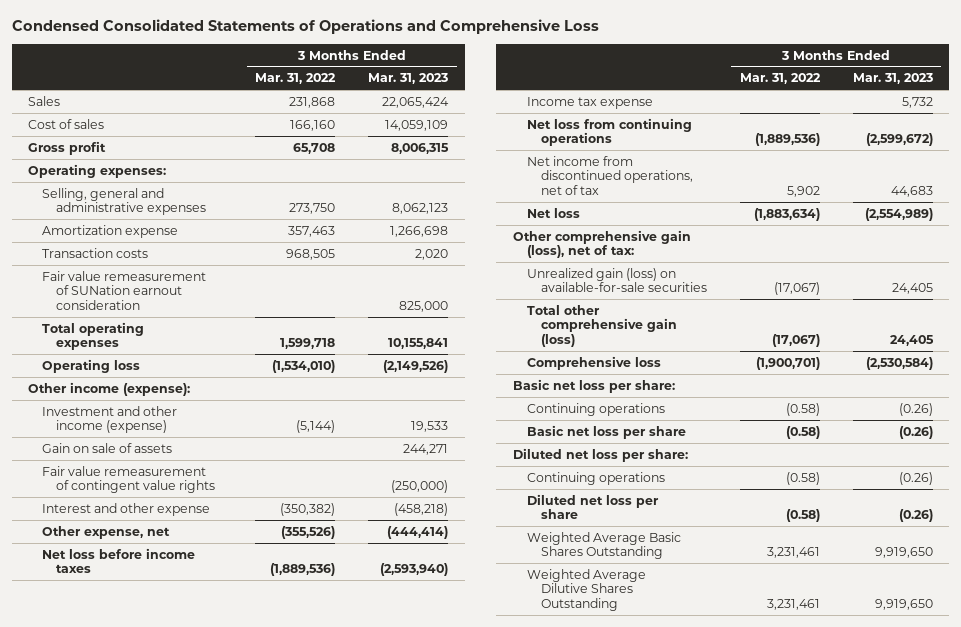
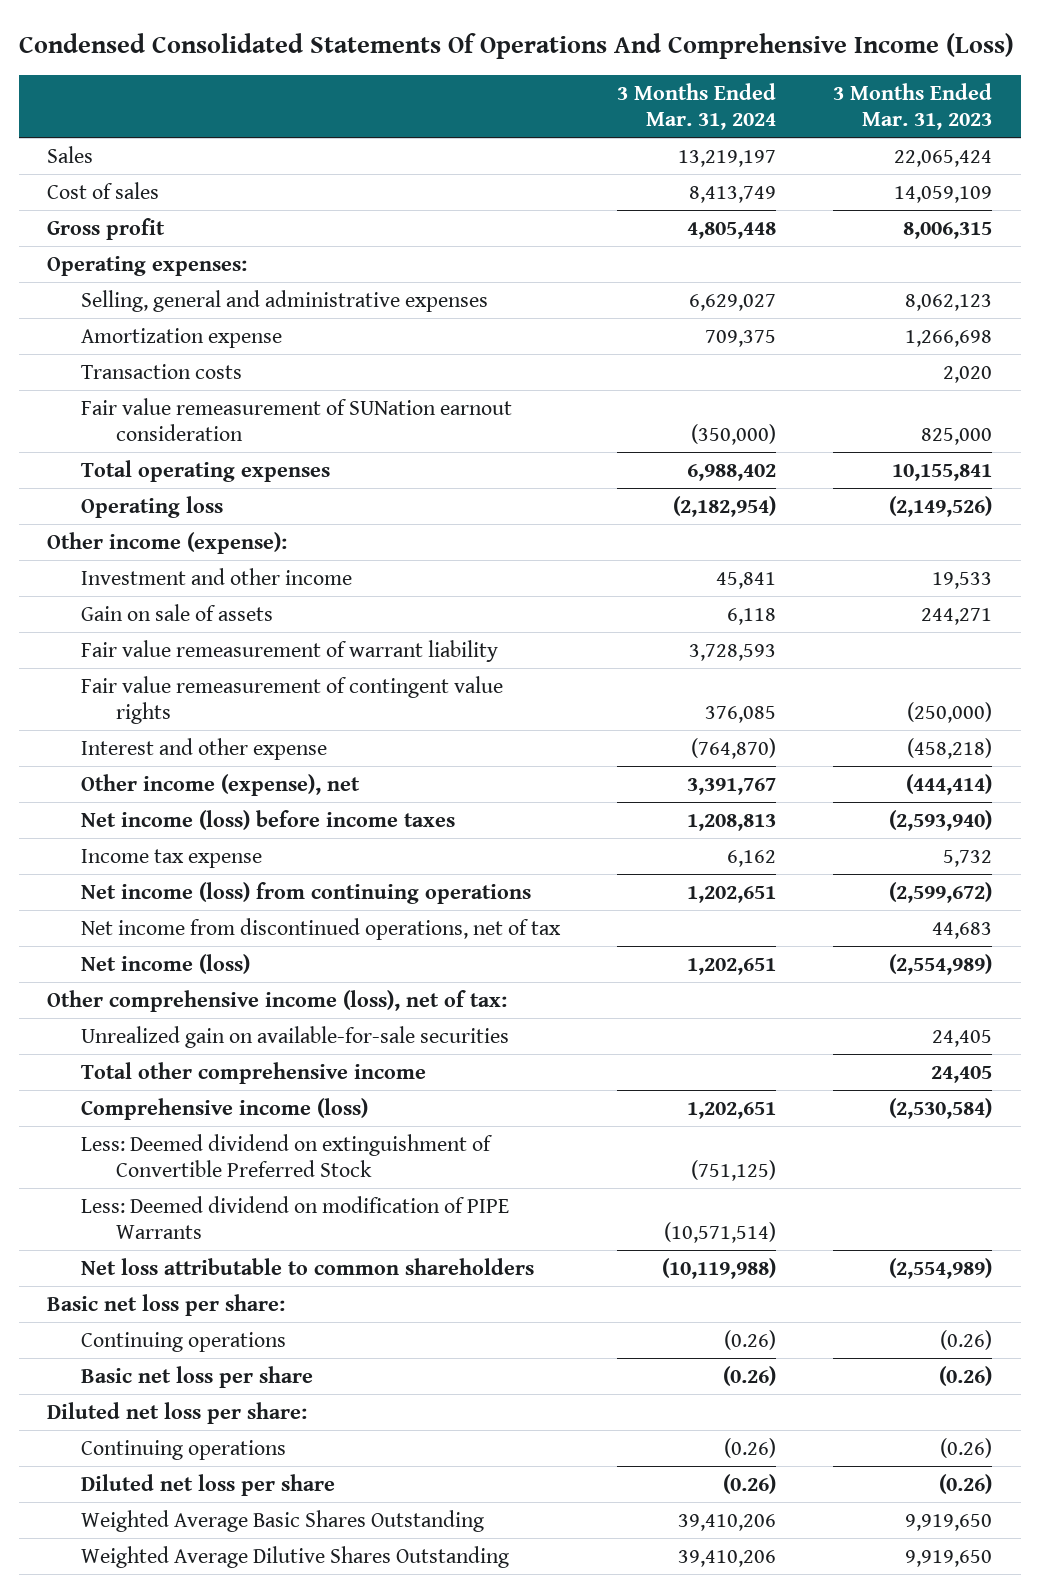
[11,19,599,35] Condensed Consolidated Statements of Operations and Comprehensive Loss -> [18,32,1014,59] Condensed Consolidated Statements Of Operations And Comprehensive Income (Loss)
[255,73,337,85] Mar. 31, 2022 -> none
none -> [617,82,777,131] 3 Months Ended Mar. 31, 2024
[42,405,178,434] Investment and other income (expense) -> [81,567,353,585] Investment and other income
none -> [81,639,499,662] Fair value remeasurement of warrant liability
[42,525,171,539] Other expense, net -> [81,773,361,796] Other income (expense), net
[42,547,196,574] Net loss before income taxes -> [81,809,456,830] Net income (loss) before income taxes
[526,117,692,147] Net loss from continuing operations -> [81,881,532,904] Net income (loss) from continuing operations
[526,207,580,218] Net loss -> [81,953,251,974] Net income (loss)
[512,229,691,259] Other comprehensive gain (loss), net of tax: -> [47,989,508,1012] Other comprehensive income (loss), net of tax:
[526,267,707,293] Unrealized gain (loss) on available-for-sale securities -> [81,1025,510,1048] Unrealized gain on available-for-sale securities
[526,304,677,347] Total other comprehensive gain (loss) -> [81,1061,427,1084] Total other comprehensive income
[526,355,661,370] Comprehensive loss -> [81,1097,369,1120] Comprehensive income (loss)
none -> [81,1133,494,1178] Less: Deemed dividend on extinguishment of Convertible Preferred Stock
none -> [81,1195,510,1240] Less: Deemed dividend on modification of PIPE Warrants
none -> [81,1257,535,1275] Net loss attributable to common shareholders

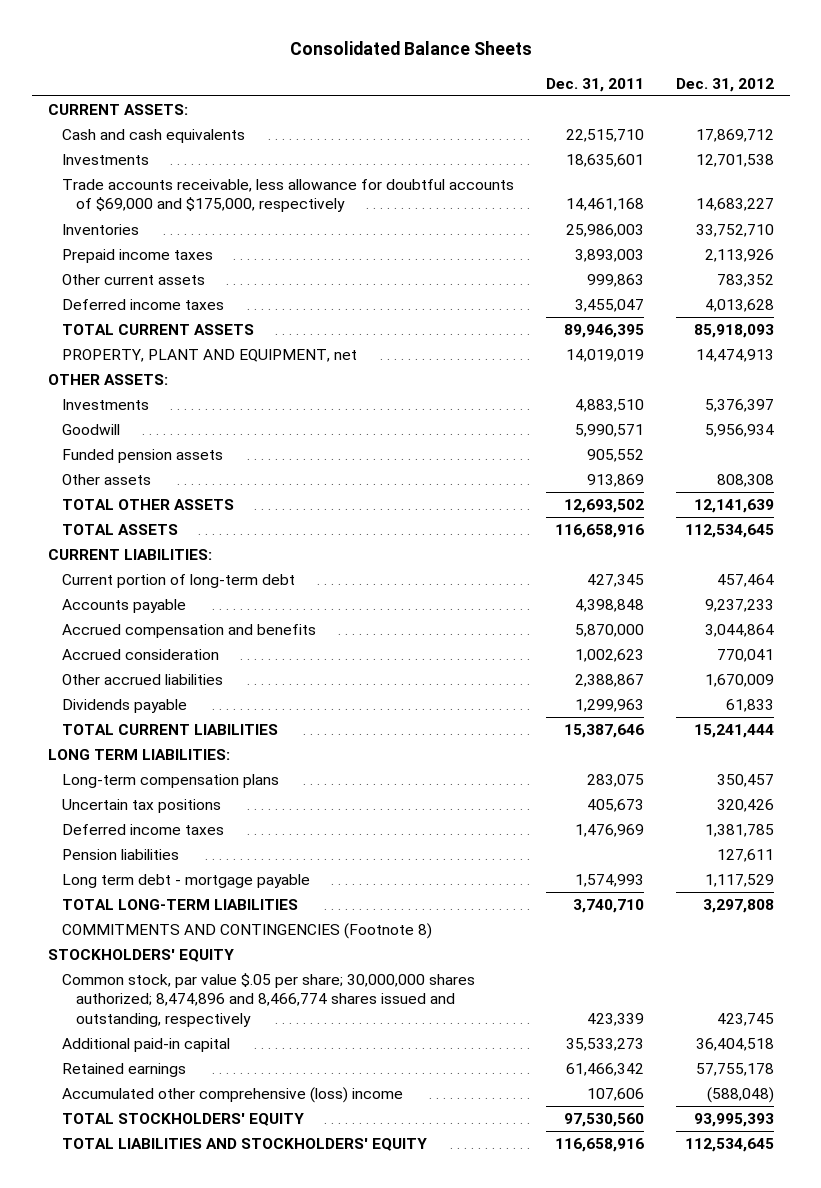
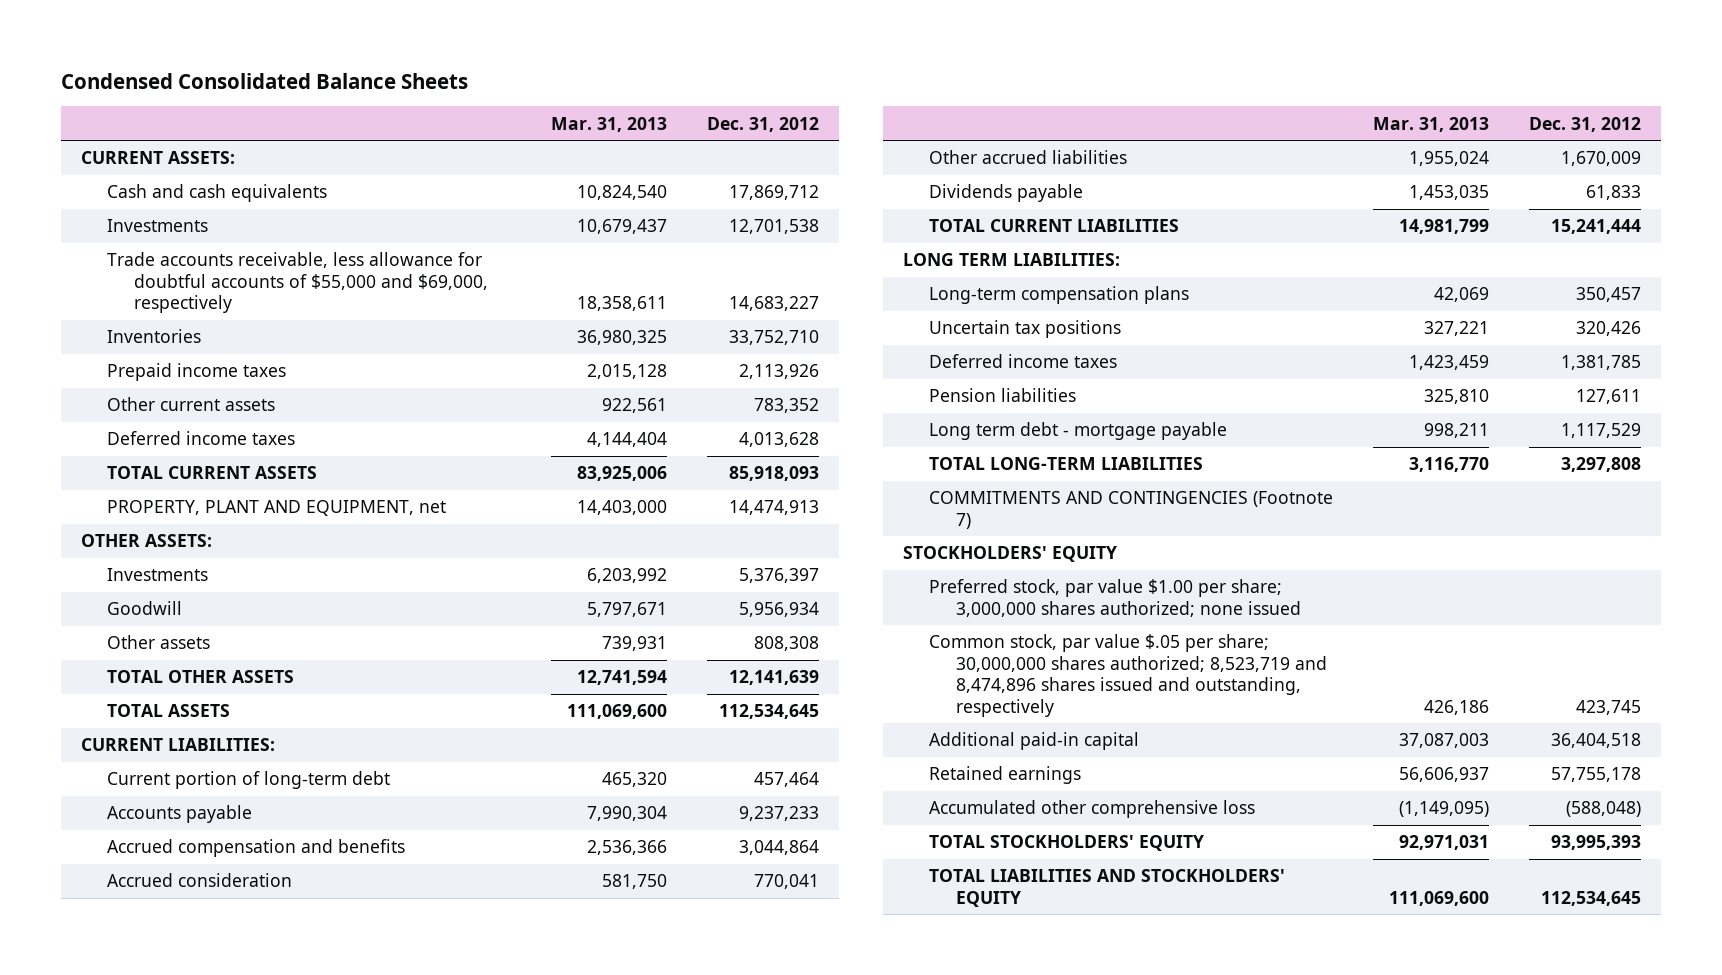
[289,41,532,56] Consolidated Balance Sheets -> [61,72,469,89] Condensed Consolidated Balance Sheets
[545,77,644,92] Dec. 31, 2011 -> none
none -> [551,116,668,132] Mar. 31, 2013
[61,178,514,213] Trade accounts receivable, less allowance for doubtful accounts of $69,000 and $175,000, respectively -> [107,252,488,314] Trade accounts receivable, less allowance for doubtful accounts of $55,000 and $69,000, respectively
[61,448,223,463] Funded pension assets -> none
[61,922,432,939] COMMITMENTS AND CONTINGENCIES (Footnote 8) -> [929,491,1334,529] COMMITMENTS AND CONTINGENCIES (Footnote 7)
none -> [929,579,1301,617] Preferred stock, par value $1.00 per share; 3,000,000 shares authorized; none issued
[61,972,475,1027] Common stock, par value $.05 per share; 30,000,000 shares authorized; 8,474,896 and 8,466,774 shares issued and outstanding, respectively -> [929,634,1327,717] Common stock, par value $.05 per share; 30,000,000 shares authorized; 8,523,719 and 8,474,896 shares issued and outstanding, respectively
[61,1086,403,1103] Accumulated other comprehensive (loss) income -> [929,800,1256,819] Accumulated other comprehensive loss

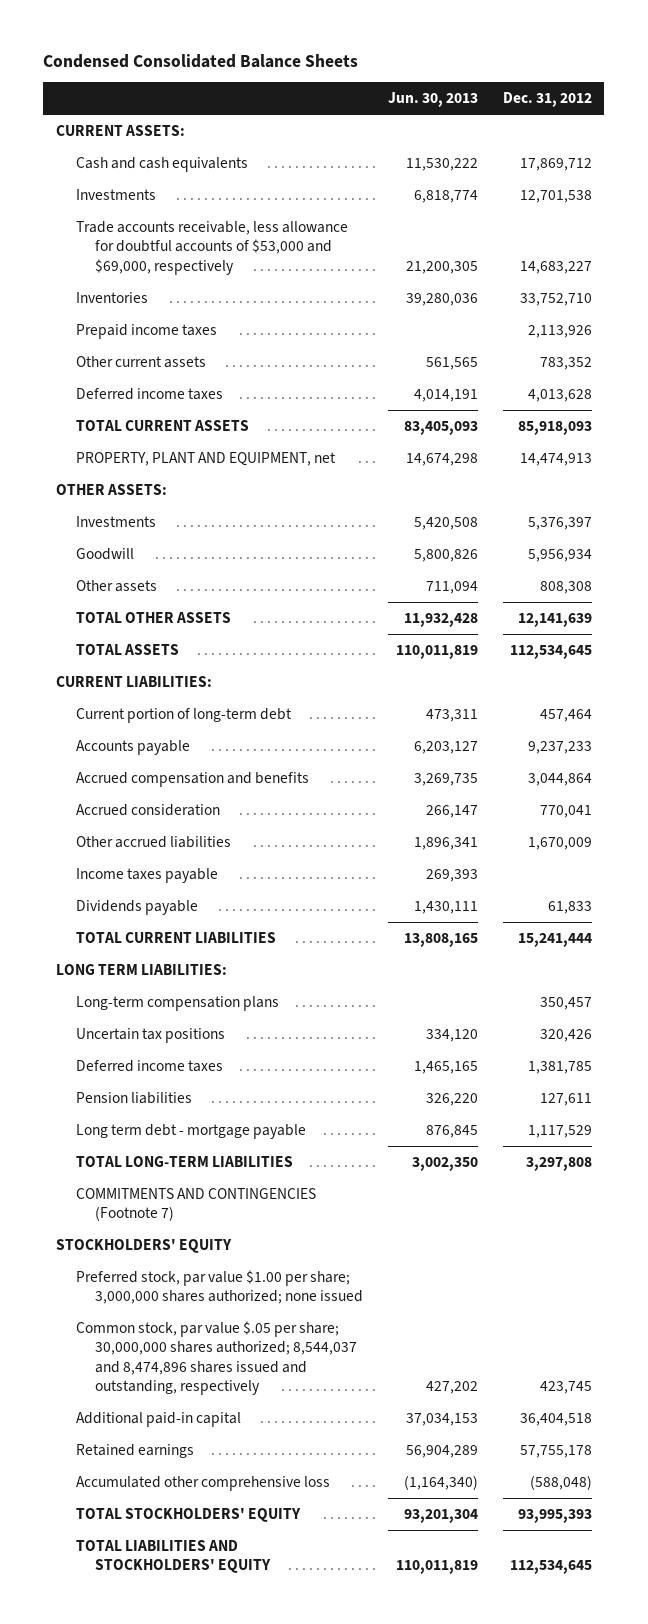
[551,116,668,132] Mar. 31, 2013 -> none
none -> [388,92,479,108] Jun. 30, 2013
[107,252,488,314] Trade accounts receivable, less allowance for doubtful accounts of $55,000 and $69,000, respectively -> [75,220,348,275] Trade accounts receivable, less allowance for doubtful accounts of $53,000 and $69,000, respectively
none -> [75,867,218,883] Income taxes payable
[929,634,1327,717] Common stock, par value $.05 per share; 30,000,000 shares authorized; 8,523,719 and 8,474,896 shares issued and outstanding, respectively -> [75,1320,358,1396] Common stock, par value $.05 per share; 30,000,000 shares authorized; 8,544,037 and 8,474,896 shares issued and outstanding, respectively

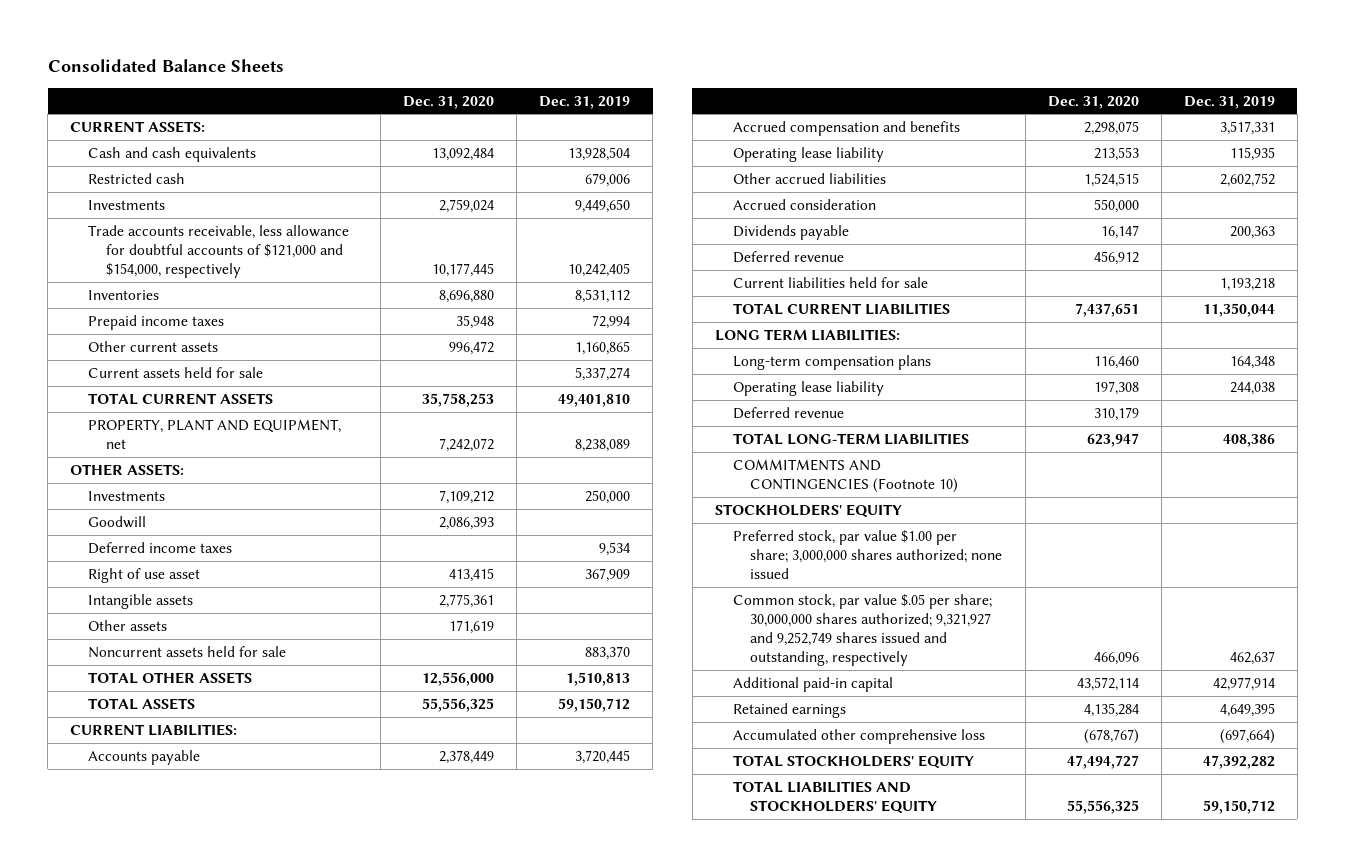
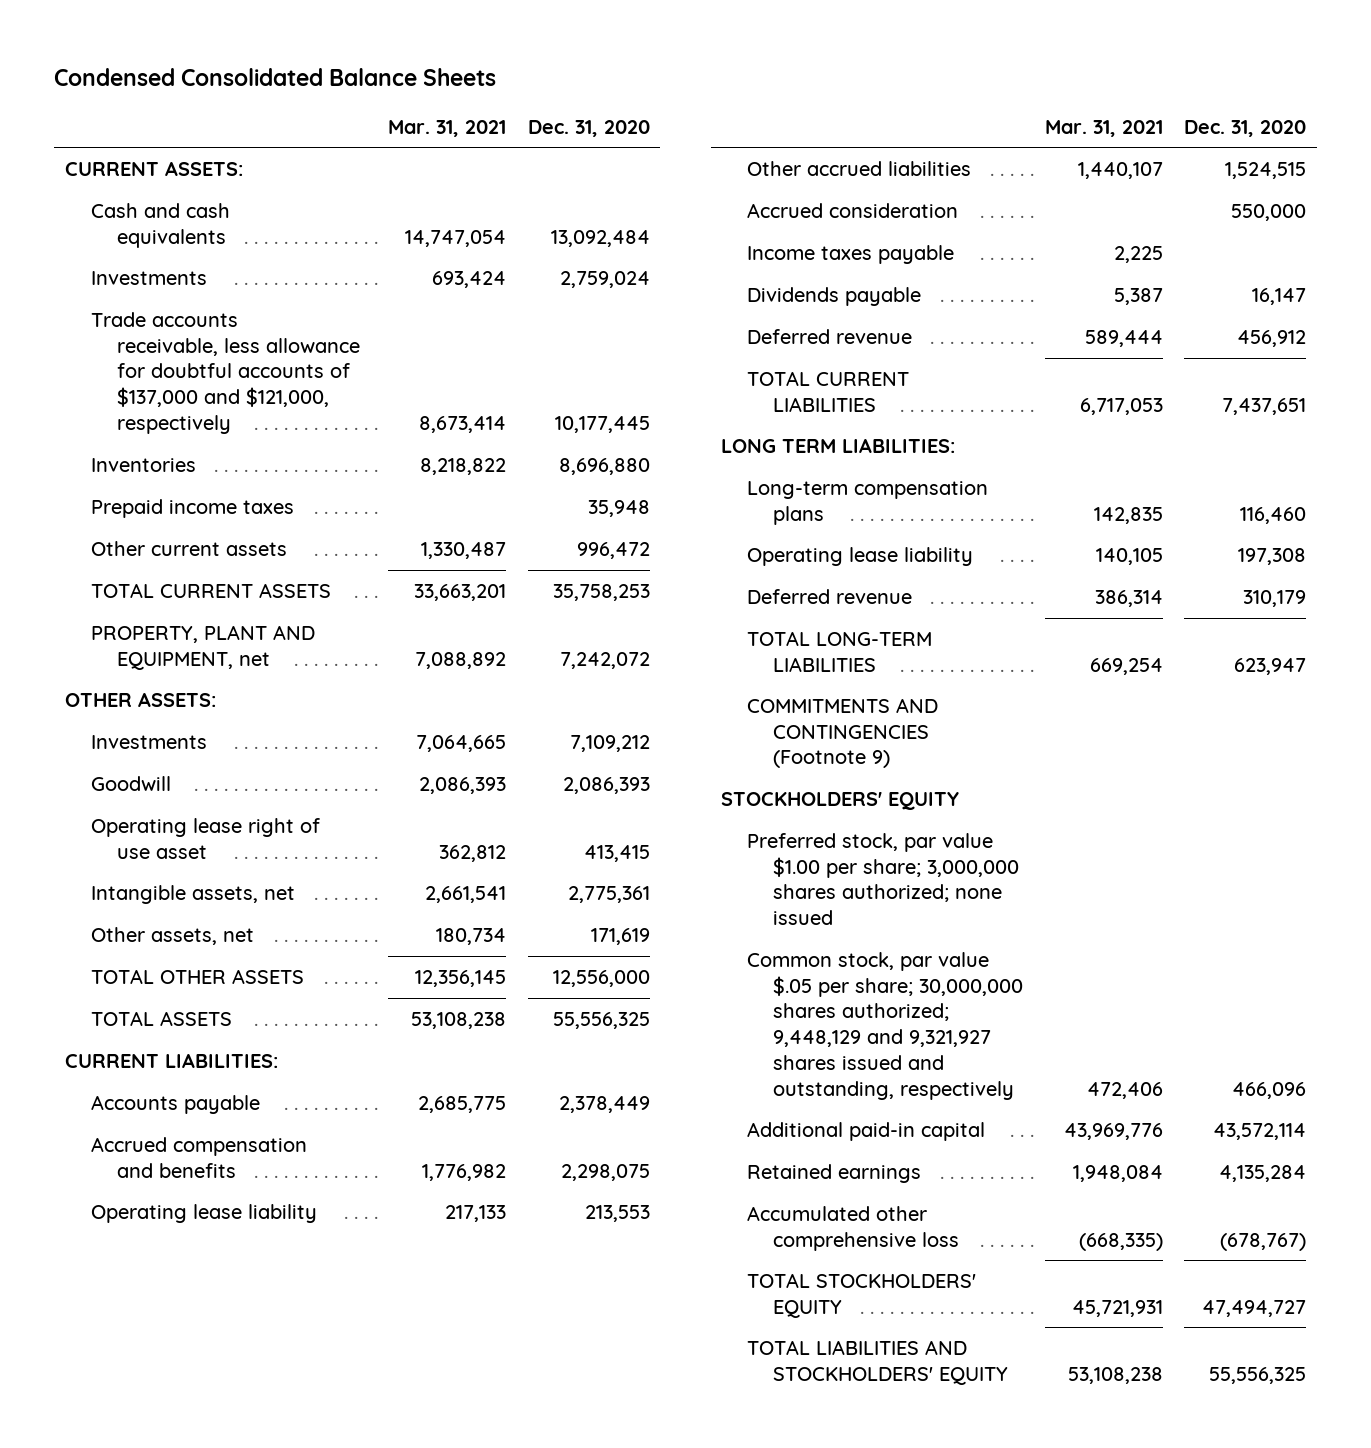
[47,58,284,72] Consolidated Balance Sheets -> [54,67,497,86] Condensed Consolidated Balance Sheets
[539,95,631,109] Dec. 31, 2019 -> none
none -> [388,119,507,137] Mar. 31, 2021
[87,172,185,184] Restricted cash -> none
[87,224,349,279] Trade accounts receivable, less allowance for doubtful accounts of $121,000 and $154,000, respectively -> [90,311,360,434] Trade accounts receivable, less allowance for doubtful accounts of $137,000 and $121,000, respectively
[87,366,263,378] Current assets held for sale -> none
[87,541,232,554] Deferred income taxes -> none
[87,645,286,658] Noncurrent assets held for sale -> none
[87,567,200,583] Right of use asset -> [90,817,320,859] Operating lease right of use asset
[87,593,193,609] Intangible assets -> [90,884,295,904] Intangible assets, net
[87,619,167,631] Other assets -> [90,926,254,945] Other assets, net
none -> [747,244,955,264] Income taxes payable
[732,276,928,288] Current liabilities held for sale -> none
[732,458,959,494] COMMITMENTS AND CONTINGENCIES (Footnote 10) -> [747,697,939,769] COMMITMENTS AND CONTINGENCIES (Footnote 9)
[732,593,992,667] Common stock, par value $.05 per share; 30,000,000 shares authorized; 9,321,927 and 9,252,749 shares issued and outstanding, respectively -> [747,951,1024,1100] Common stock, par value $.05 per share; 30,000,000 shares authorized; 9,448,129 and 9,321,927 shares issued and outstanding, respectively

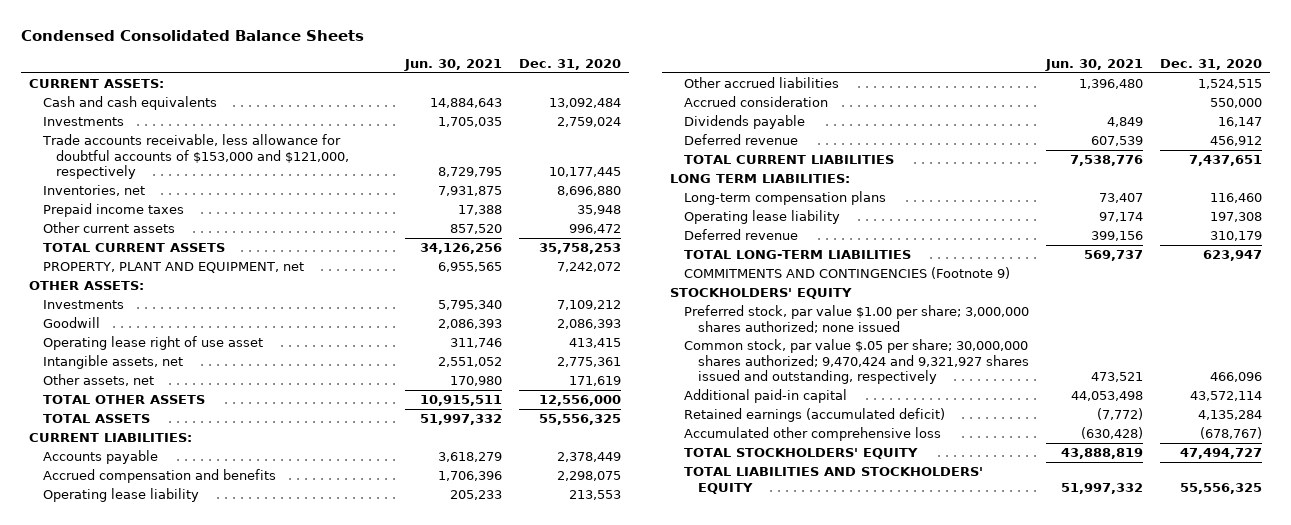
[388,119,507,137] Mar. 31, 2021 -> none
none -> [403,59,502,72] Jun. 30, 2021
[90,311,360,434] Trade accounts receivable, less allowance for doubtful accounts of $137,000 and $121,000, respectively -> [41,134,350,179] Trade accounts receivable, less allowance for doubtful accounts of $153,000 and $121,000, respectively
[90,457,196,472] Inventories -> [42,185,145,197] Inventories, net
[747,244,955,264] Income taxes payable -> none
[747,951,1024,1100] Common stock, par value $.05 per share; 30,000,000 shares authorized; 9,448,129 and 9,321,927 shares issued and outstanding, respectively -> [683,339,1029,384] Common stock, par value $.05 per share; 30,000,000 shares authorized; 9,470,424 and 9,321,927 shares issued and outstanding, respectively
[747,1163,922,1183] Retained earnings -> [683,408,945,423] Retained earnings (accumulated deficit)

